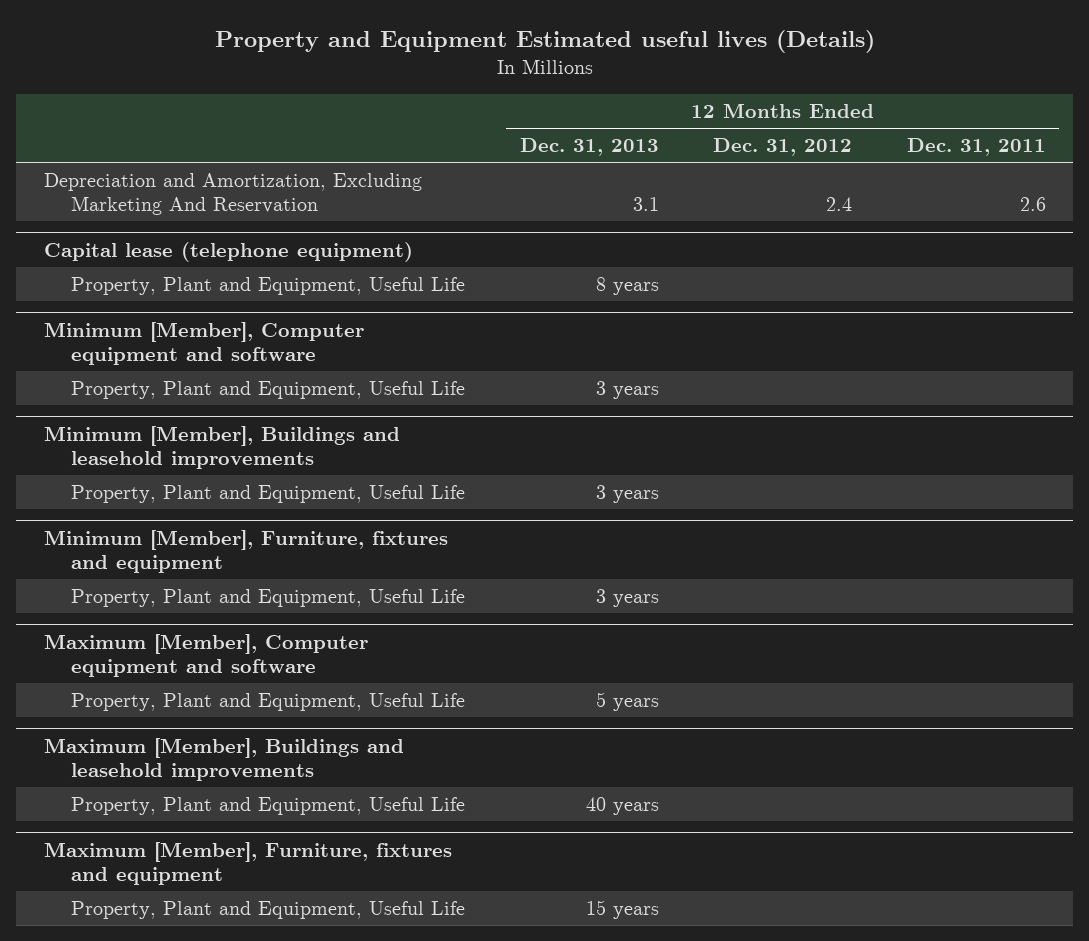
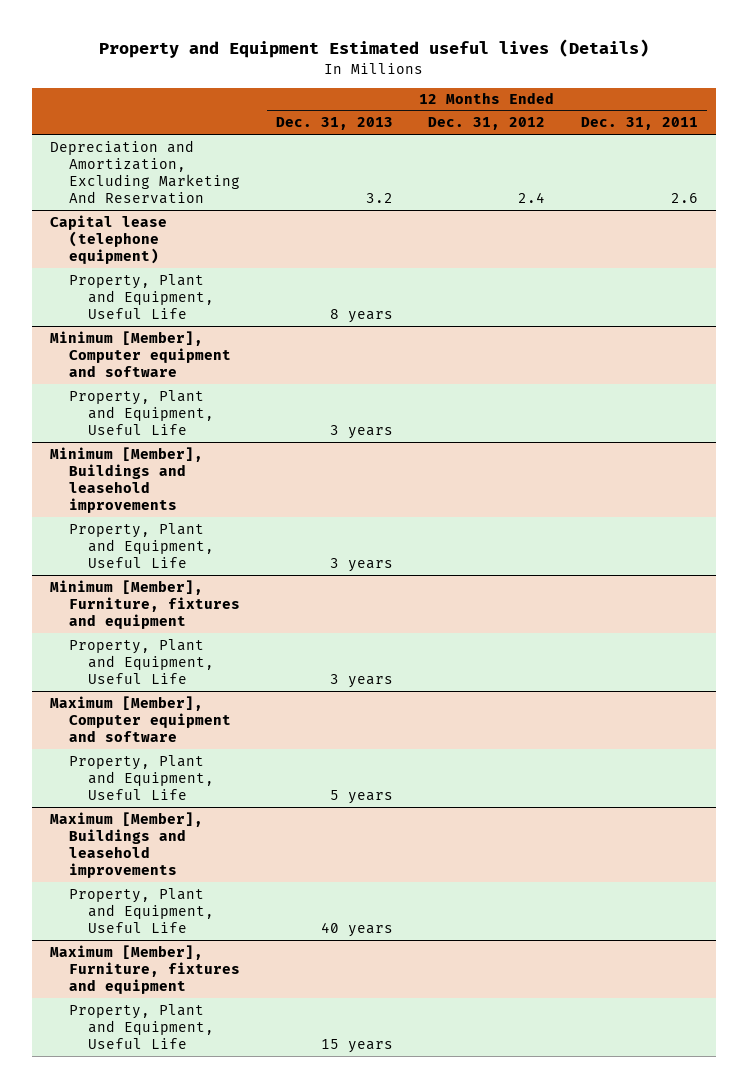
[632,196,659,211] 3.1 -> [365,193,393,204] 3.2

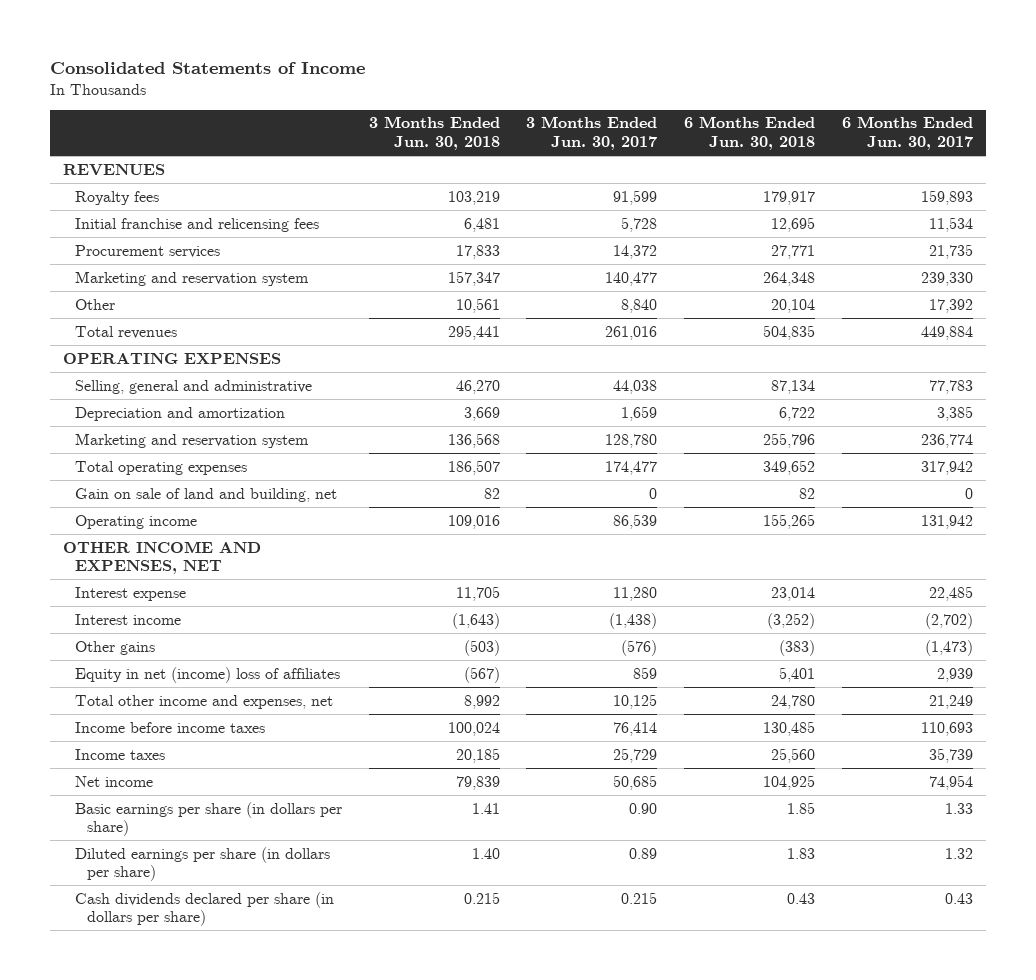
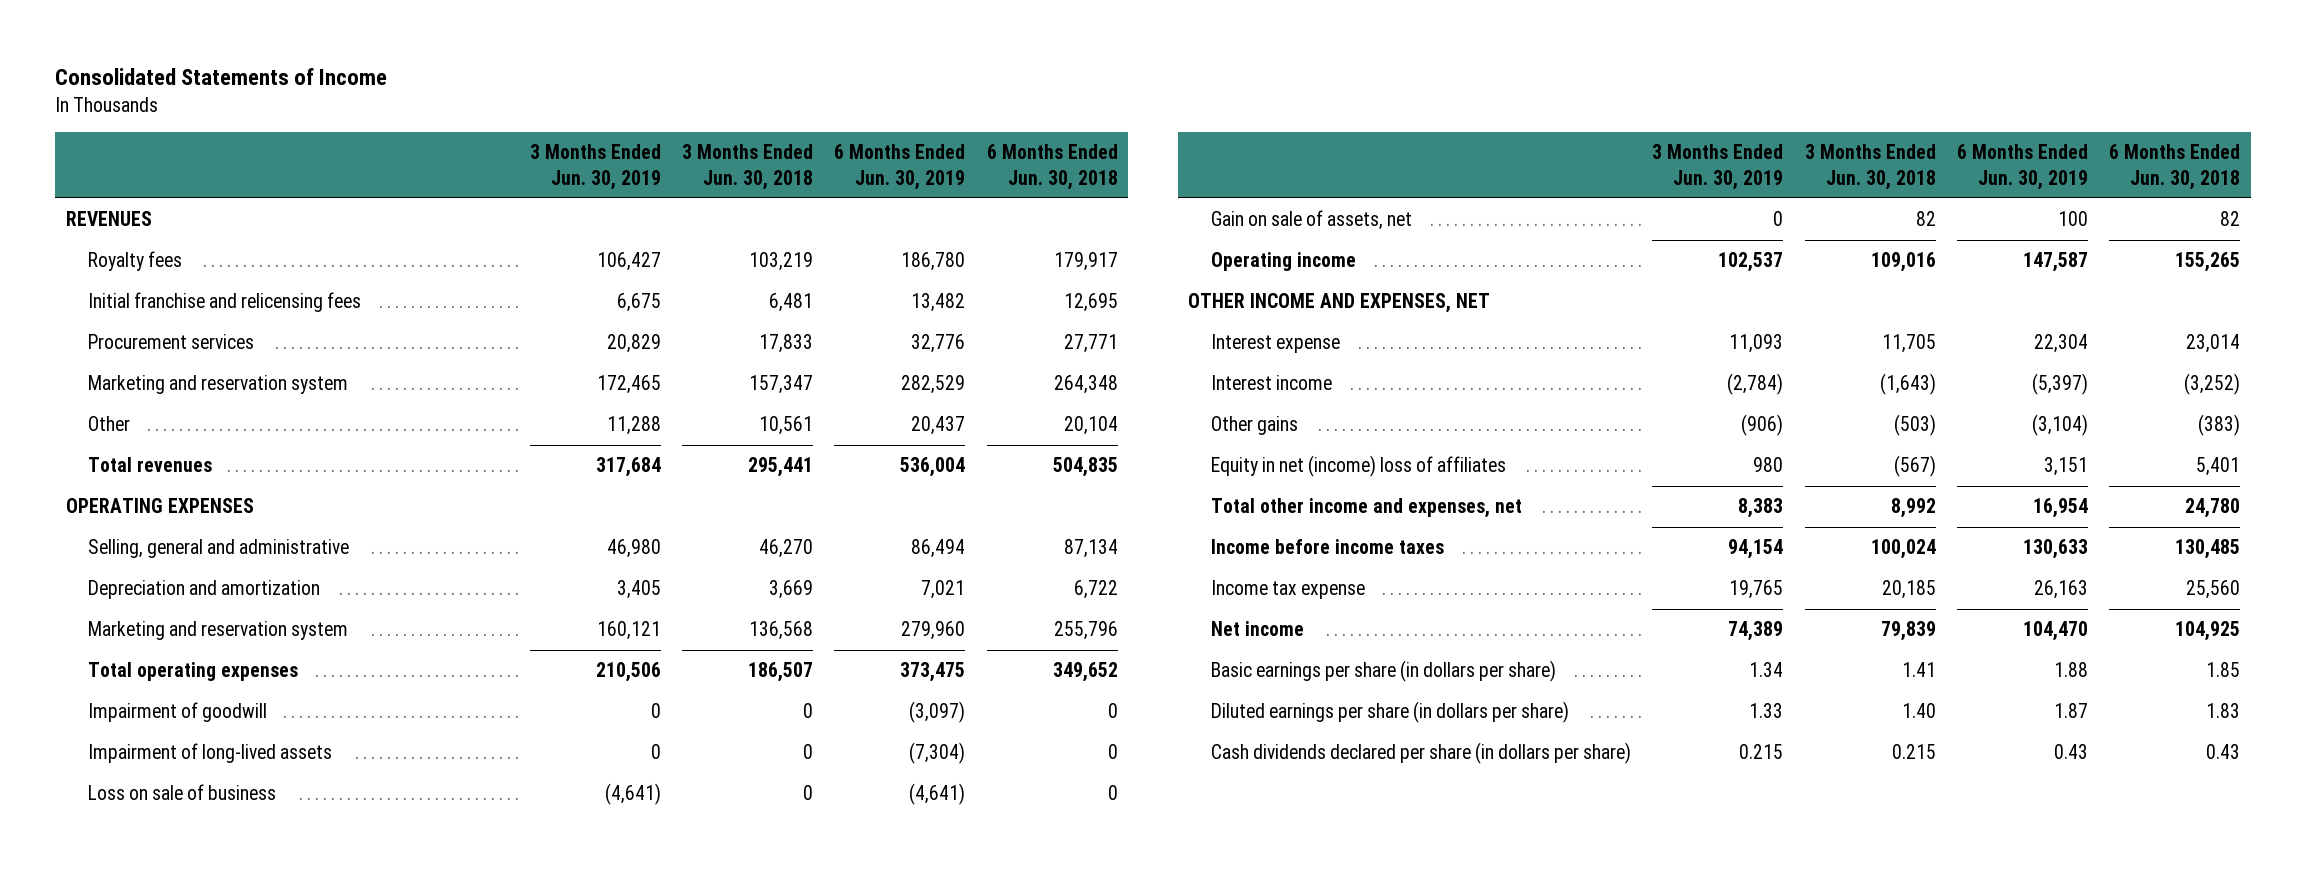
[526,116,658,151] 3 Months Ended Jun. 30, 2017 -> none
[841,116,973,151] 6 Months Ended Jun. 30, 2017 -> none
none -> [529,143,661,190] 3 Months Ended Jun. 30, 2019
none -> [834,143,966,190] 6 Months Ended Jun. 30, 2019
none -> [88,702,268,723] Impairment of goodwill
none -> [88,743,333,764] Impairment of long-lived assets
none -> [88,784,277,801] Loss on sale of business
[75,487,338,502] Gain on sale of land and building, net -> [1211,210,1413,231] Gain on sale of assets, net
[75,748,166,760] Income taxes -> [1211,580,1366,600] Income tax expense

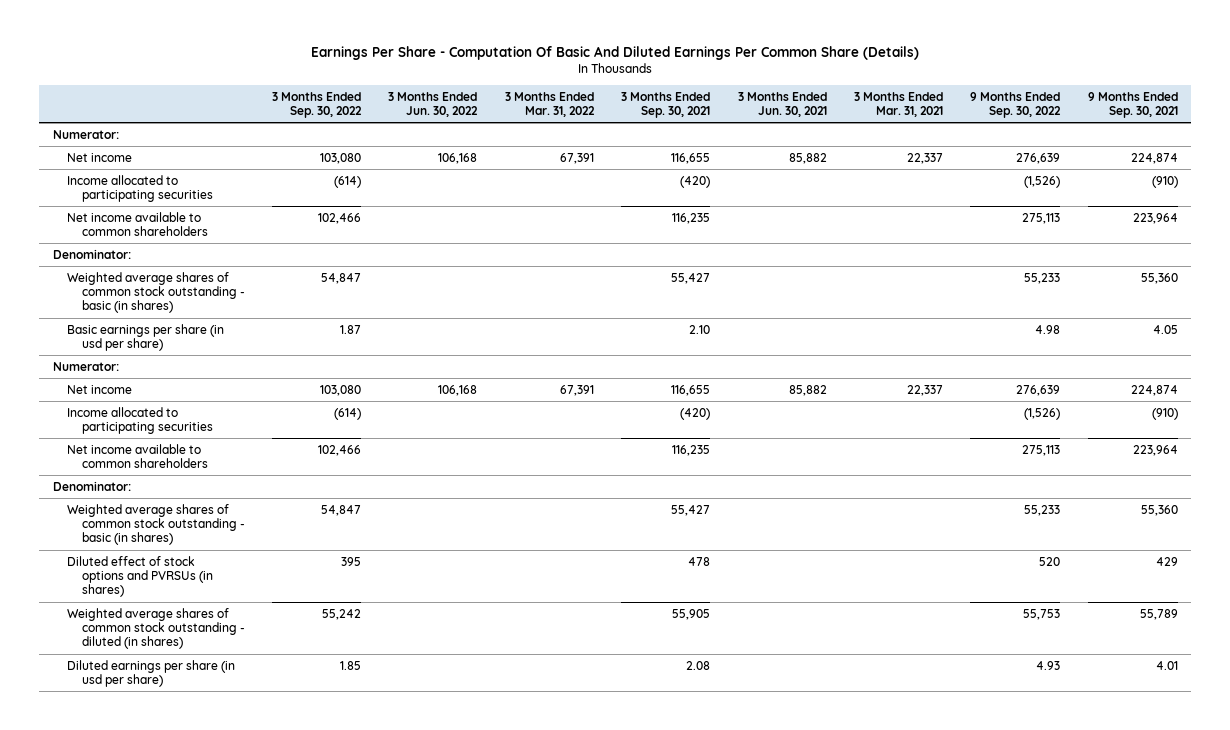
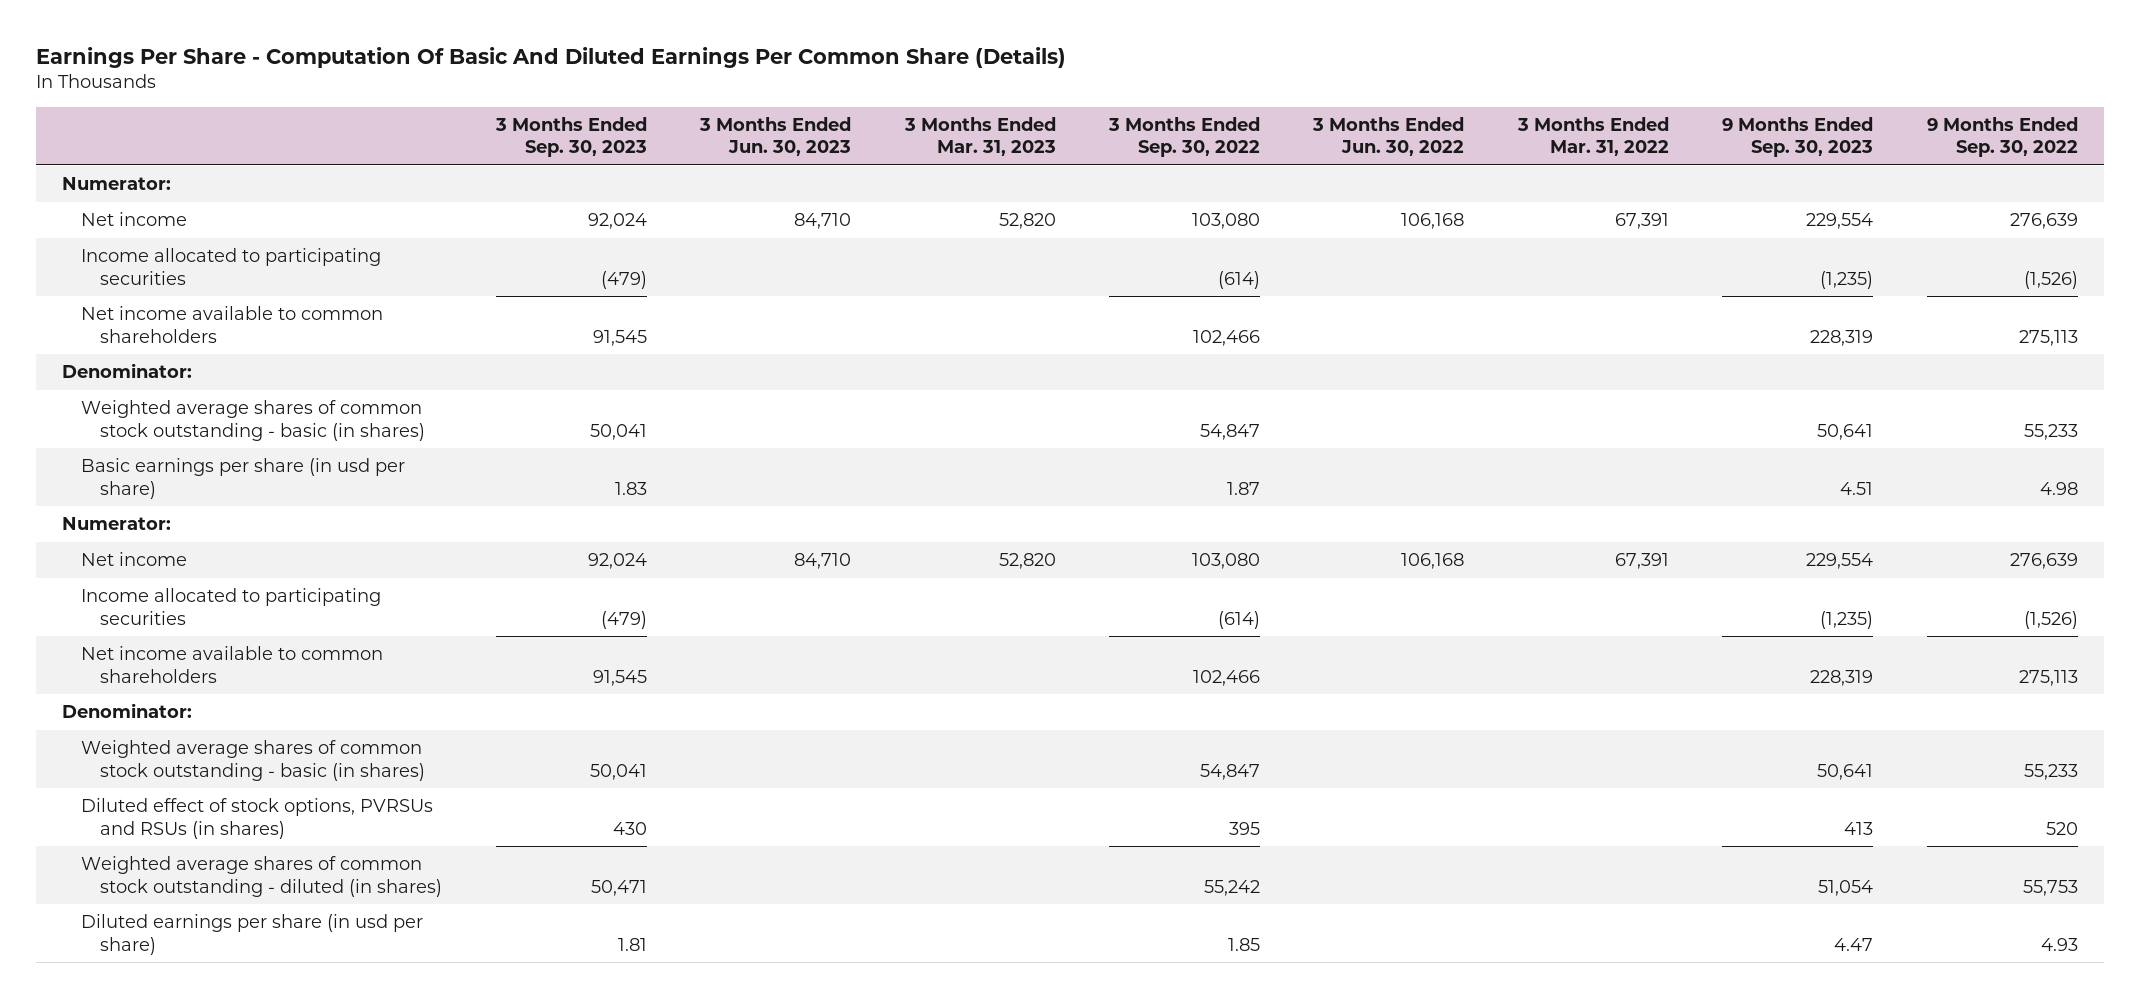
[621,91,711,119] 3 Months Ended Sep. 30, 2021 -> none
[737,91,827,118] 3 Months Ended Jun. 30, 2021 -> none
[853,91,943,118] 3 Months Ended Mar. 31, 2021 -> none
[1087,91,1178,119] 9 Months Ended Sep. 30, 2021 -> none
none -> [494,116,647,158] 3 Months Ended Sep. 30, 2023
none -> [699,116,852,157] 3 Months Ended Jun. 30, 2023
none -> [903,116,1056,157] 3 Months Ended Mar. 31, 2023
none -> [1722,116,1874,158] 9 Months Ended Sep. 30, 2023
[67,555,213,598] Diluted effect of stock options and PVRSUs (in shares) -> [81,798,434,839] Diluted effect of stock options, PVRSUs and RSUs (in shares)

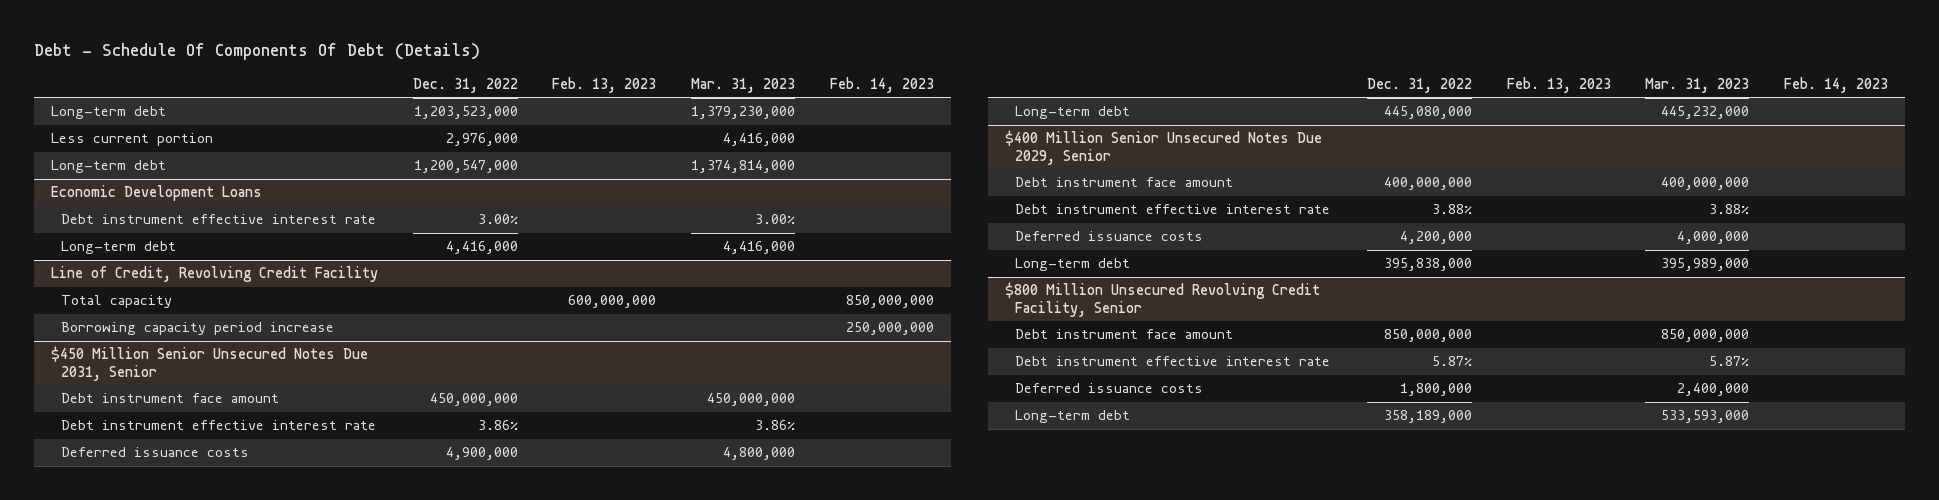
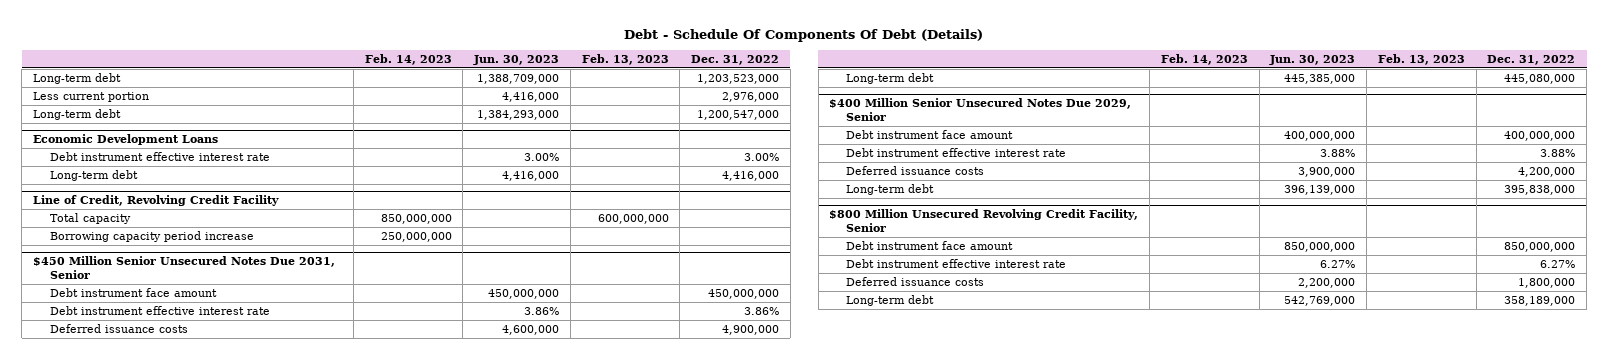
[691,78,796,94] Mar. 31, 2023 -> none
none -> [473,55,560,66] Jun. 30, 2023
[1431,356,1472,367] 5.87% -> [1540,259,1576,268] 6.27%

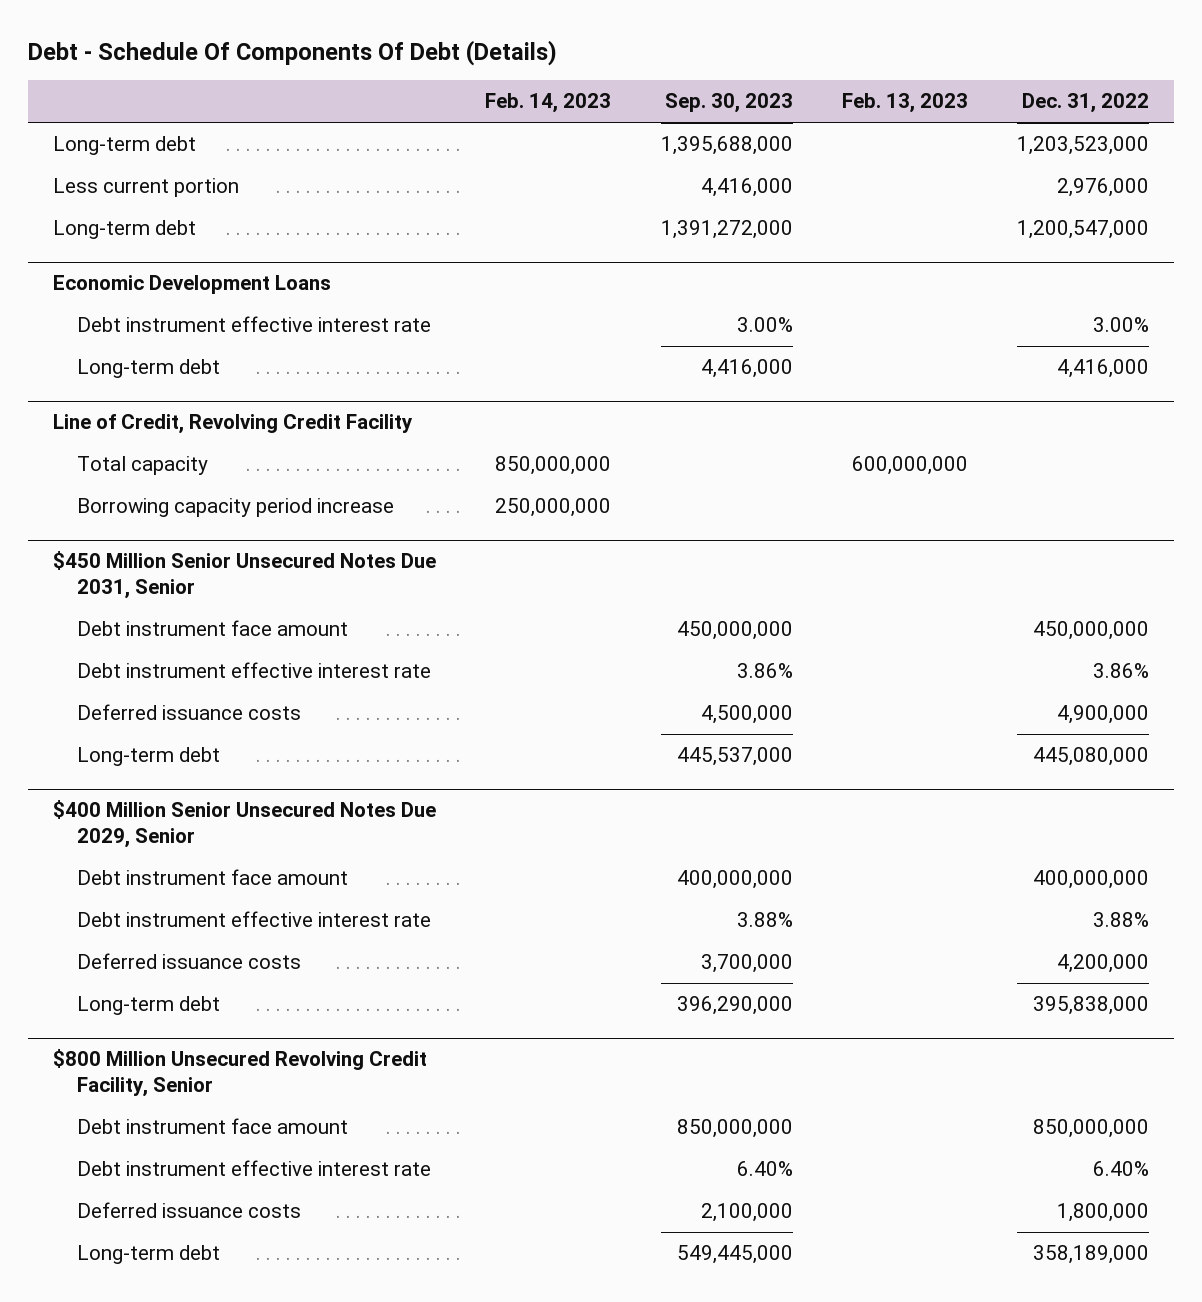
[473,55,560,66] Jun. 30, 2023 -> none
none -> [664,93,793,114] Sep. 30, 2023
[1540,259,1576,268] 6.27% -> [1093,1161,1150,1177] 6.40%

